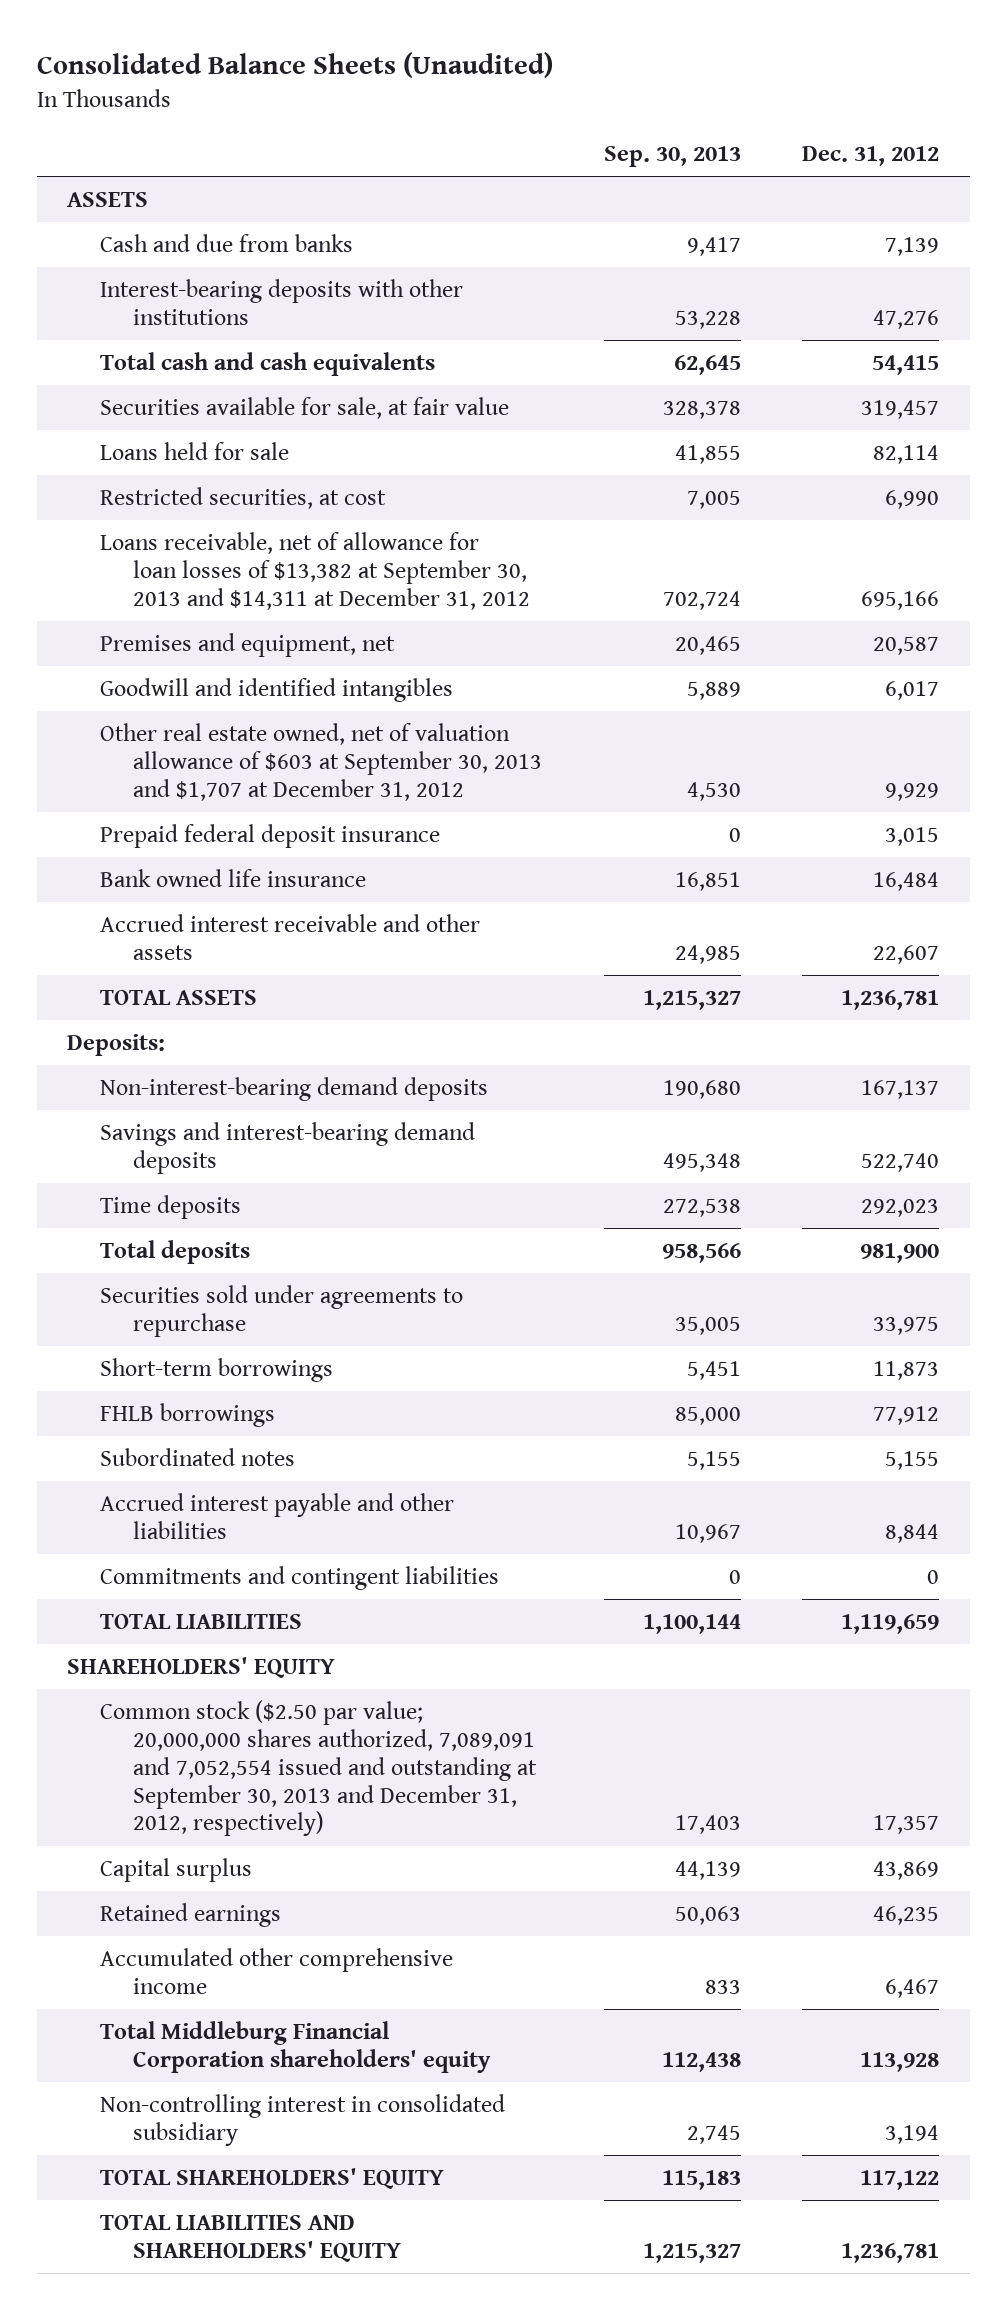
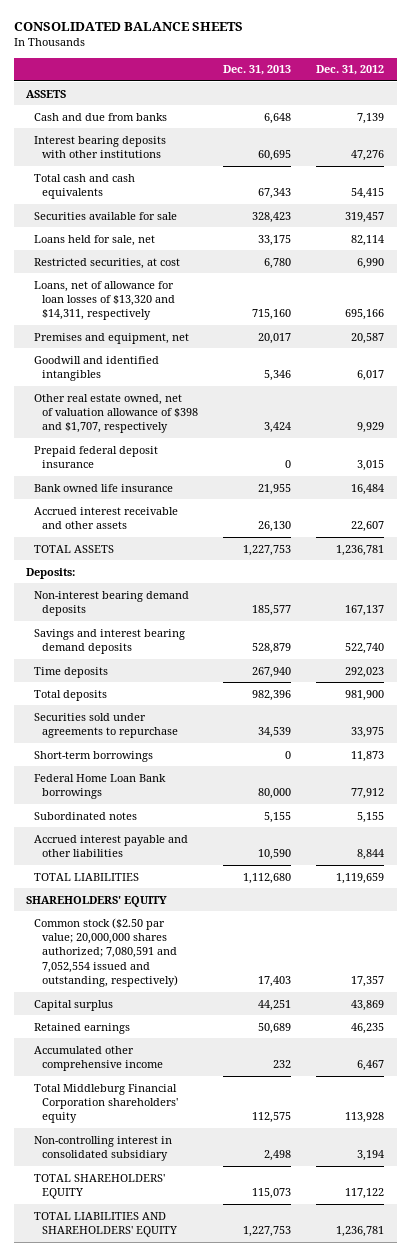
[36,52,553,79] Consolidated Balance Sheets (Unaudited) -> [13,22,243,32] CONSOLIDATED BALANCE SHEETS
[603,146,741,168] Sep. 30, 2013 -> none
none -> [223,65,292,76] Dec. 31, 2013
[100,279,464,325] Interest-bearing deposits with other institutions -> [34,135,167,159] Interest bearing deposits with other institutions
[100,397,510,420] Securities available for sale, at fair value -> [34,211,178,220] Securities available for sale
[100,442,290,461] Loans held for sale -> [34,234,156,246] Loans held for sale, net
[100,532,531,610] Loans receivable, net of allowance for loan losses of $13,382 at September 30, 2013 and $14,311 at December 31, 2012 -> [34,280,176,321] Loans, net of allowance for loan losses of $13,320 and $14,311, respectively
[100,723,543,801] Other real estate owned, net of valuation allowance of $603 at September 30, 2013 and $1,707 at December 31, 2012 -> [34,393,199,434] Other real estate owned, net of valuation allowance of $398 and $1,707, respectively
[100,1077,489,1102] Non-interest-bearing demand deposits -> [34,590,190,617] Non-interest bearing demand deposits
[100,1122,476,1174] Savings and interest-bearing demand deposits -> [34,628,186,655] Savings and interest bearing demand deposits
[100,1403,276,1428] FHLB borrowings -> [34,773,167,800] Federal Home Loan Bank borrowings
[100,1566,500,1591] Commitments and contingent liabilities -> none
[100,1700,538,1837] Common stock ($2.50 par value; 20,000,000 shares authorized, 7,089,091 and 7,052,554 issued and outstanding at September 30, 2013 and December 31, 2012, respectively) -> [34,917,179,988] Common stock ($2.50 par value; 20,000,000 shares authorized; 7,080,591 and 7,052,554 issued and outstanding, respectively)

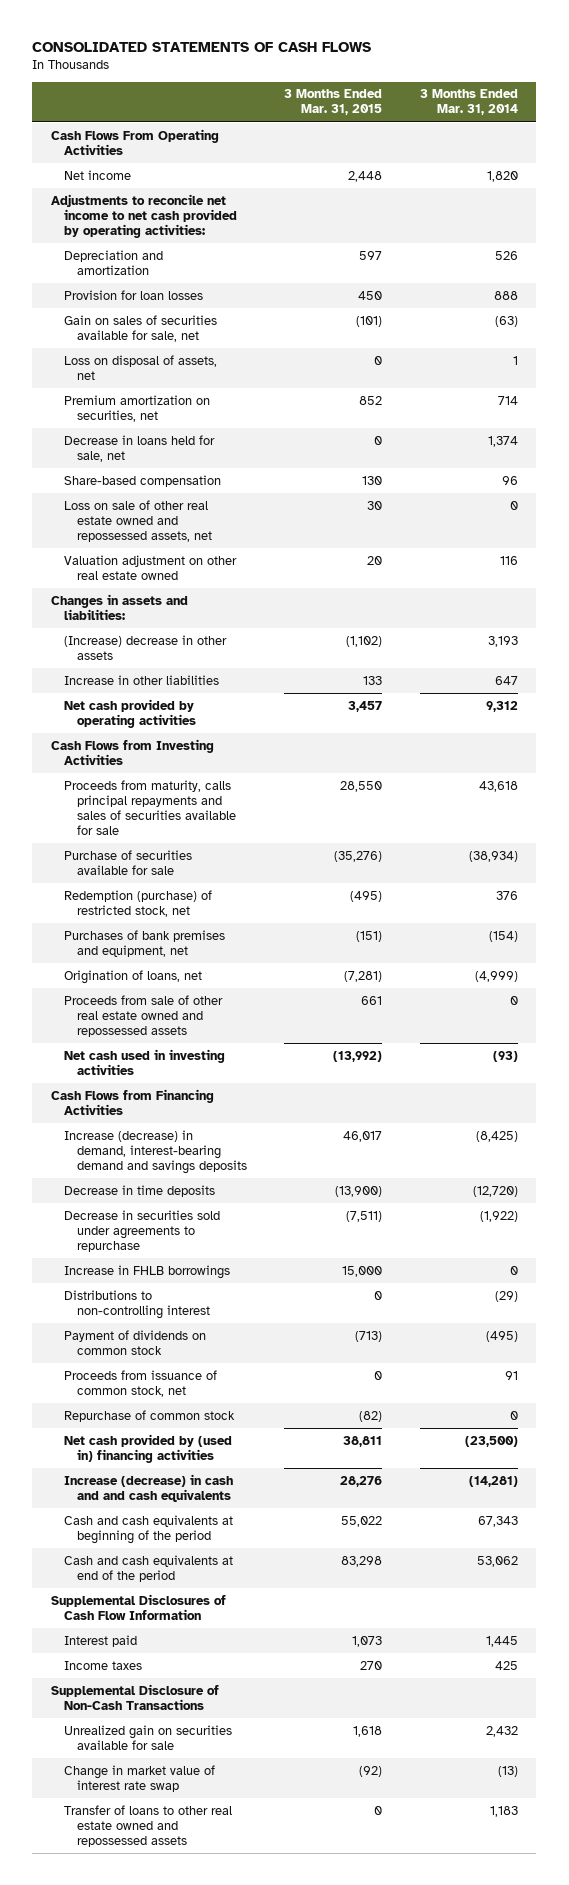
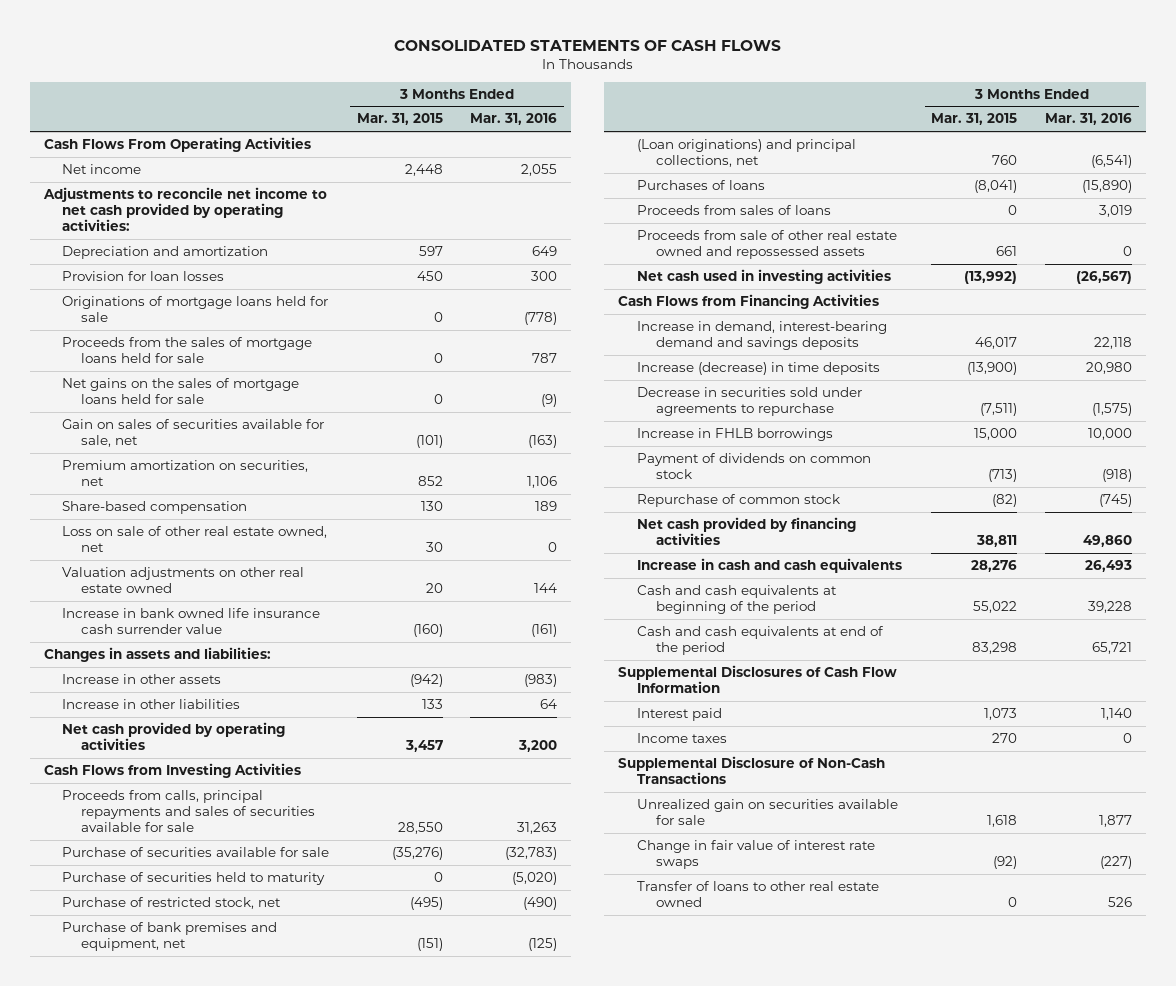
[419,89,518,116] 3 Months Ended Mar. 31, 2014 -> none
none -> [470,113,558,126] Mar. 31, 2016
none -> [62,295,329,322] Originations of mortgage loans held for sale
none -> [62,336,313,363] Proceeds from the sales of mortgage loans held for sale
none -> [62,377,300,404] Net gains on the sales of mortgage loans held for sale
[64,354,218,380] Loss on disposal of assets, net -> none
[64,434,216,462] Decrease in loans held for sale, net -> none
[64,499,213,542] Loss on sale of other real estate owned and repossessed assets, net -> [62,525,328,552] Loss on sale of other real estate owned, net
[64,554,238,580] Valuation adjustment on other real estate owned -> [62,566,305,593] Valuation adjustments on other real estate owned
none -> [62,607,321,634] Increase in bank owned life insurance cash surrender value
[64,634,228,660] (Increase) decrease in other assets -> [62,673,222,684] Increase in other assets
[346,635,383,647] (1,102) -> [409,673,443,687] (942)
[64,779,237,835] Proceeds from maturity, calls principal repayments and sales of securities available for sale -> [62,789,316,832] Proceeds from calls, principal repayments and sales of securities available for sale
none -> [62,871,326,885] Purchase of securities held to maturity
[64,889,213,917] Redemption (purchase) of restricted stock, net -> [62,896,282,909] Purchase of restricted stock, net
[64,929,226,957] Purchases of bank premises and equipment, net -> [62,921,278,951] Purchase of bank premises and equipment, net
[64,969,203,984] Origination of loans, net -> [636,138,856,167] (Loan originations) and principal collections, net
[344,970,383,982] (7,281) -> [992,154,1018,165] 760
none -> [636,179,765,190] Purchases of loans
none -> [636,204,831,215] Proceeds from sales of loans
[64,1129,248,1174] Increase (decrease) in demand, interest-bearing demand and savings deposits -> [636,320,887,350] Increase in demand, interest-bearing demand and savings deposits
[64,1184,216,1197] Decrease in time deposits -> [636,361,880,375] Increase (decrease) in time deposits
[64,1289,211,1319] Distributions to non-controlling interest -> none
[64,1369,218,1397] Proceeds from issuance of common stock, net -> none
[64,1433,233,1463] Net cash provided by (used in) financing activities -> [636,516,856,545] Net cash provided by financing activities
[64,1473,234,1502] Increase (decrease) in cash and and cash equivalents -> [636,557,902,573] Increase in cash and cash equivalents
[64,1764,216,1792] Change in market value of interest rate swap -> [636,839,875,869] Change in fair value of interest rate swaps
[64,1804,233,1847] Transfer of loans to other real estate owned and repossessed assets -> [636,880,879,907] Transfer of loans to other real estate owned

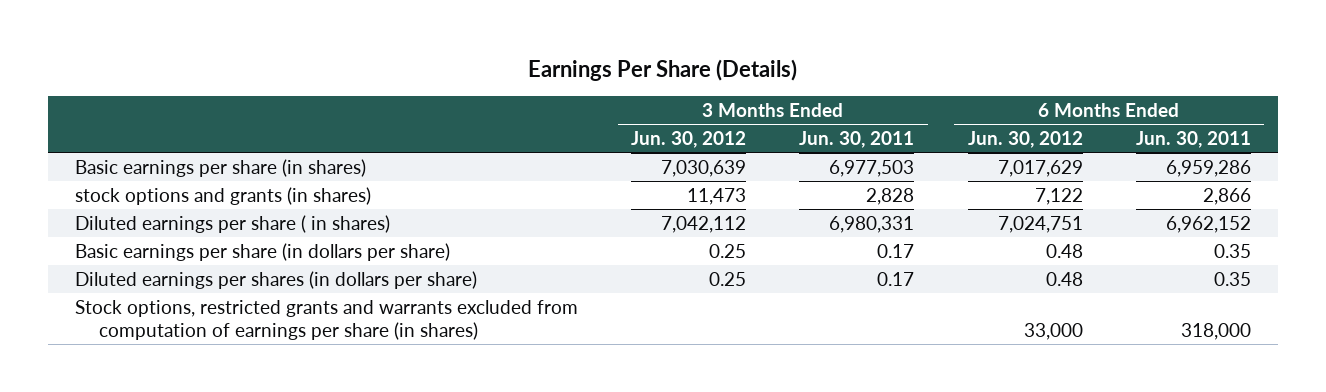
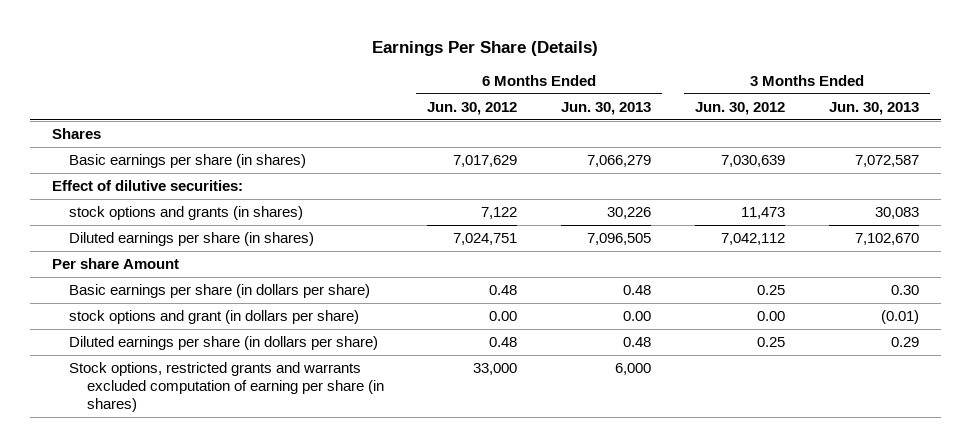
[799,130,915,148] Jun. 30, 2011 -> none
[1135,130,1251,148] Jun. 30, 2011 -> none
none -> [561,101,652,115] Jun. 30, 2013
none -> [828,101,919,115] Jun. 30, 2013
none -> [51,128,101,140] Shares
none -> [51,180,243,192] Effect of dilutive securities:
[74,214,390,233] Diluted earnings per share ( in shares) -> [69,232,315,247] Diluted earnings per share (in shares)
none -> [51,258,179,270] Per share Amount
none -> [69,310,360,325] stock options and grant (in dollars per share)
[74,270,477,289] Diluted earnings per shares (in dollars per share) -> [69,336,379,351] Diluted earnings per share (in dollars per share)
[74,299,578,340] Stock options, restricted grants and warrants excluded from computation of earnings per share (in shares) -> [69,362,384,412] Stock options, restricted grants and warrants excluded computation of earning per share (in shares)

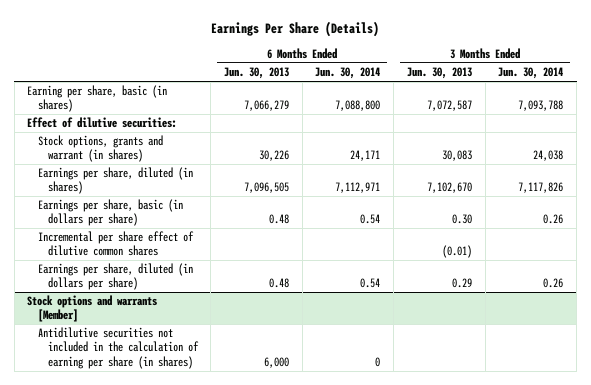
[427,101,518,115] Jun. 30, 2012 -> none
[695,101,786,115] Jun. 30, 2012 -> none
none -> [315,67,381,80] Jun. 30, 2014
none -> [498,67,564,80] Jun. 30, 2014
[51,128,101,140] Shares -> none
[69,154,307,169] Basic earnings per share (in shares) -> [27,85,168,113] Earning per share, basic (in shares)
[51,258,179,270] Per share Amount -> none
[69,310,360,325] stock options and grant (in dollars per share) -> none
[69,206,304,221] stock options and grants (in shares) -> [37,135,163,163] Stock options, grants and warrant (in shares)
[69,232,315,247] Diluted earnings per share (in shares) -> [37,167,193,195] Earnings per share, diluted (in shares)
[69,284,371,299] Basic earnings per share (in dollars per share) -> [37,199,183,227] Earnings per share, basic (in dollars per share)
none -> [37,231,194,257] Incremental per share effect of dilutive common shares
[69,336,379,351] Diluted earnings per share (in dollars per share) -> [37,263,193,291] Earnings per share, diluted (in dollars per share)
none -> [27,295,158,323] Stock options and warrants [Member]
[69,362,384,412] Stock options, restricted grants and warrants excluded computation of earning per share (in shares) -> [37,327,199,369] Antidilutive securities not included in the calculation of earning per share (in shares)

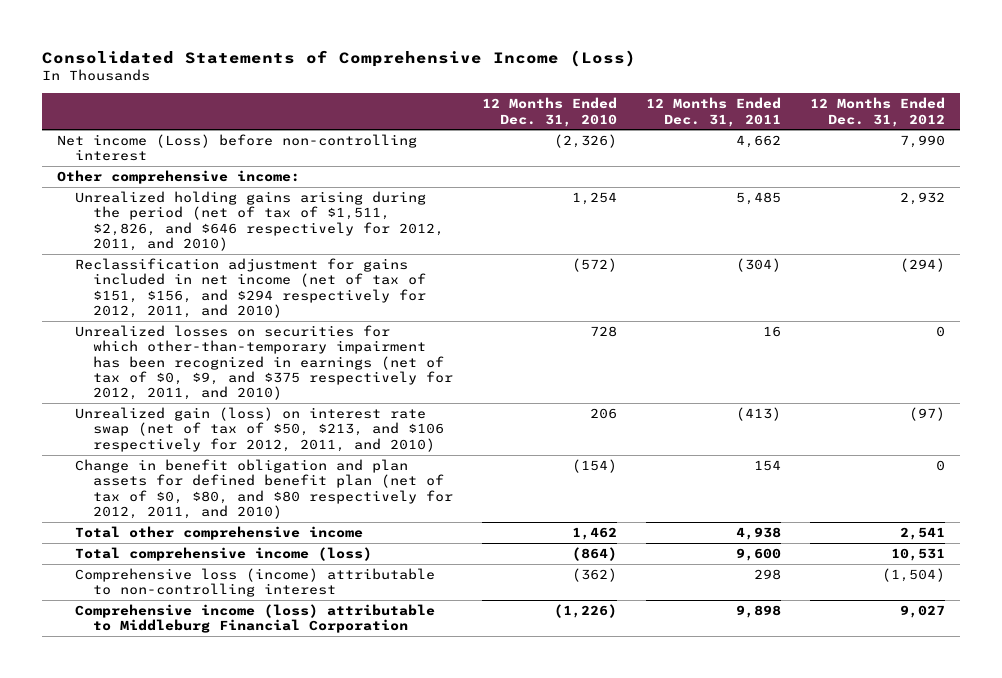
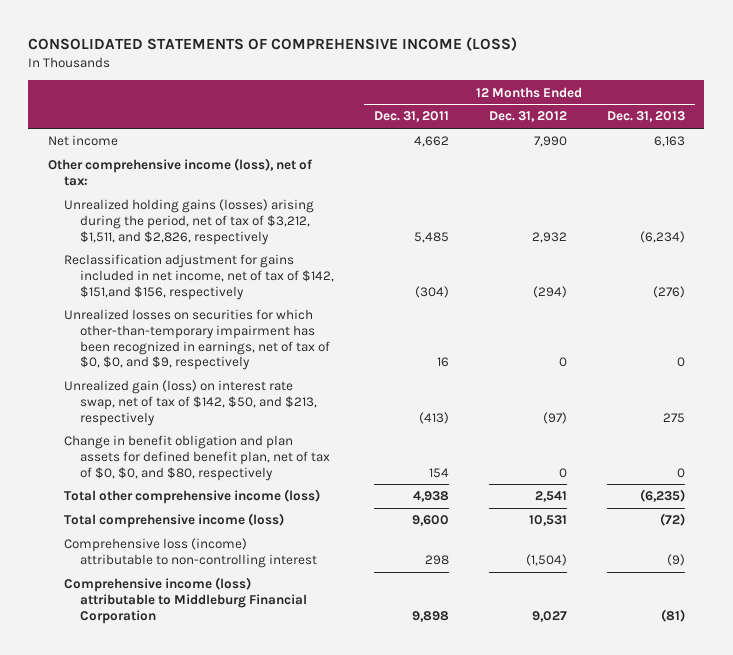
[42,49,637,67] Consolidated Statements of Comprehensive Income (Loss) -> [28,36,518,51] CONSOLIDATED STATEMENTS OF COMPREHENSIVE INCOME (LOSS)
[481,97,617,127] 12 Months Ended Dec. 31, 2010 -> none
none -> [606,111,685,123] Dec. 31, 2013
[57,133,418,162] Net income (Loss) before non-controlling interest -> [48,135,119,147] Net income
[57,169,301,184] Other comprehensive income: -> [48,158,313,186] Other comprehensive income (loss), net of tax:
[74,190,444,252] Unrealized holding gains arising during the period (net of tax of $1,511, $2,826, and $646 respectively for 2012, 2011, and 2010) -> [63,199,314,245] Unrealized holding gains (losses) arising during the period, net of tax of $3,212, $1,511, and $2,826, respectively
[74,257,426,319] Reclassification adjustment for gains included in net income (net of tax of $151, $156, and $294 respectively for 2012, 2011, and 2010) -> [63,254,334,300] Reclassification adjustment for gains included in net income, net of tax of $142, $151,and $156, respectively
[74,324,453,401] Unrealized losses on securities for which other-than-temporary impairment has been recognized in earnings (net of tax of $0, $9, and $375 respectively for 2012, 2011, and 2010) -> [63,309,330,371] Unrealized losses on securities for which other-than-temporary impairment has been recognized in earnings, net of tax of $0, $0, and $9, respectively
[74,406,444,452] Unrealized gain (loss) on interest rate swap (net of tax of $50, $213, and $106 respectively for 2012, 2011, and 2010) -> [63,380,317,426] Unrealized gain (loss) on interest rate swap, net of tax of $142, $50, and $213, respectively
[74,458,453,520] Change in benefit obligation and plan assets for defined benefit plan (net of tax of $0, $80, and $80 respectively for 2012, 2011, and 2010) -> [63,435,330,481] Change in benefit obligation and plan assets for defined benefit plan, net of tax of $0, $0, and $80, respectively
[74,525,363,540] Total other comprehensive income -> [63,489,320,505] Total other comprehensive income (loss)

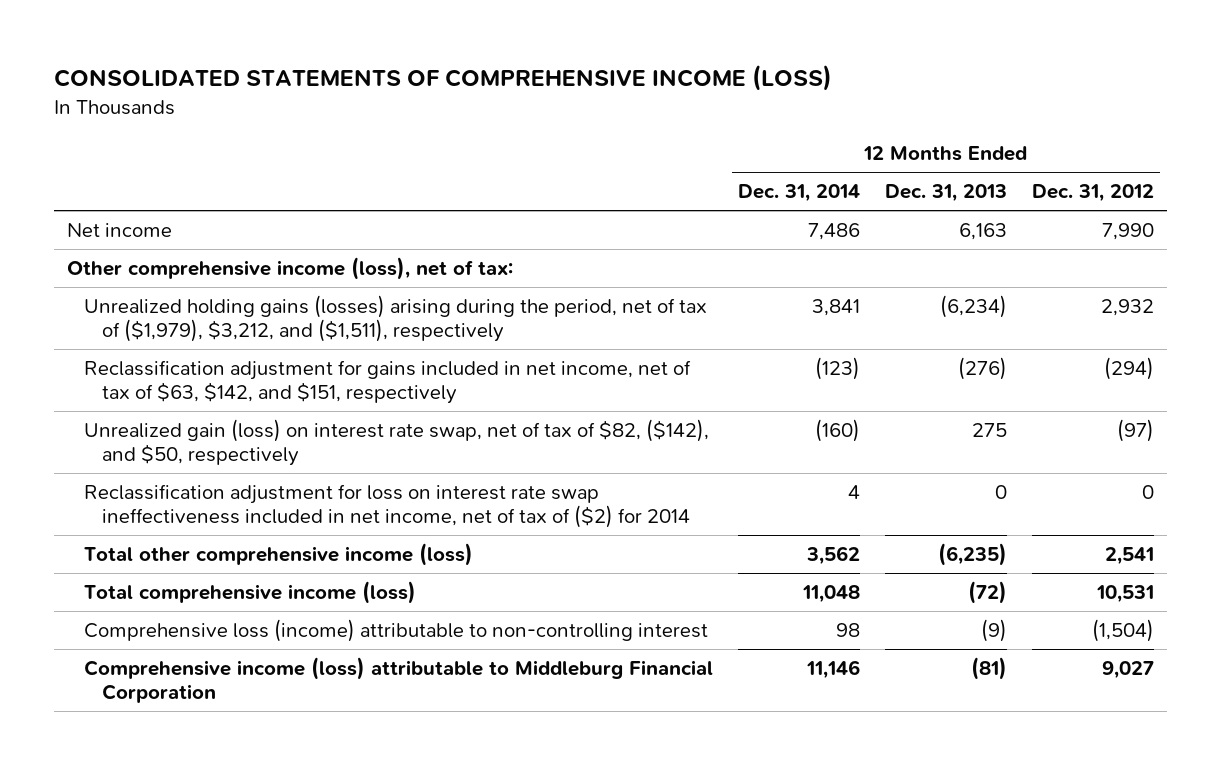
[373,111,449,123] Dec. 31, 2011 -> none
none -> [738,184,861,203] Dec. 31, 2014
[63,309,330,371] Unrealized losses on securities for which other-than-temporary impairment has been recognized in earnings, net of tax of $0, $0, and $9, respectively -> none
[63,435,330,481] Change in benefit obligation and plan assets for defined benefit plan, net of tax of $0, $0, and $80, respectively -> none
[63,199,314,245] Unrealized holding gains (losses) arising during the period, net of tax of $3,212, $1,511, and $2,826, respectively -> [84,294,708,343] Unrealized holding gains (losses) arising during the period, net of tax of ($1,979), $3,212, and ($1,511), respectively
[63,254,334,300] Reclassification adjustment for gains included in net income, net of tax of $142, $151,and $156, respectively -> [84,359,692,405] Reclassification adjustment for gains included in net income, net of tax of $63, $142, and $151, respectively
[63,380,317,426] Unrealized gain (loss) on interest rate swap, net of tax of $142, $50, and $213, respectively -> [84,418,710,467] Unrealized gain (loss) on interest rate swap, net of tax of $82, ($142), and $50, respectively
none -> [84,483,690,529] Reclassification adjustment for loss on interest rate swap ineffectiveness included in net income, net of tax of ($2) for 2014

